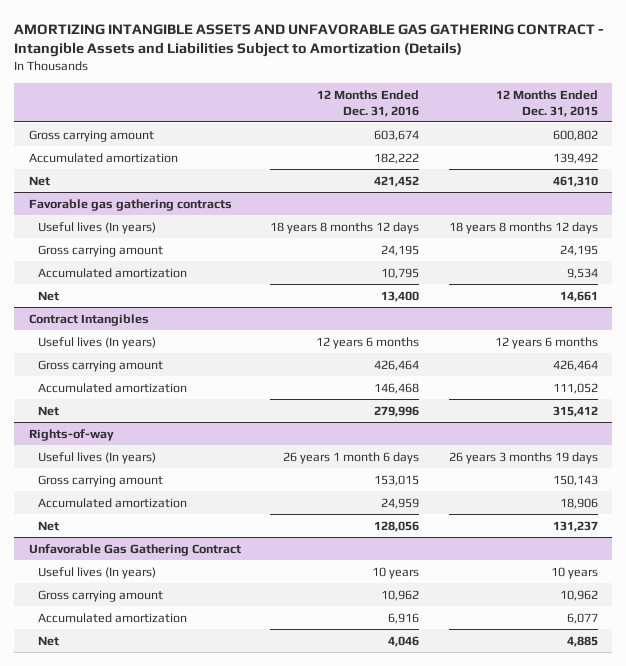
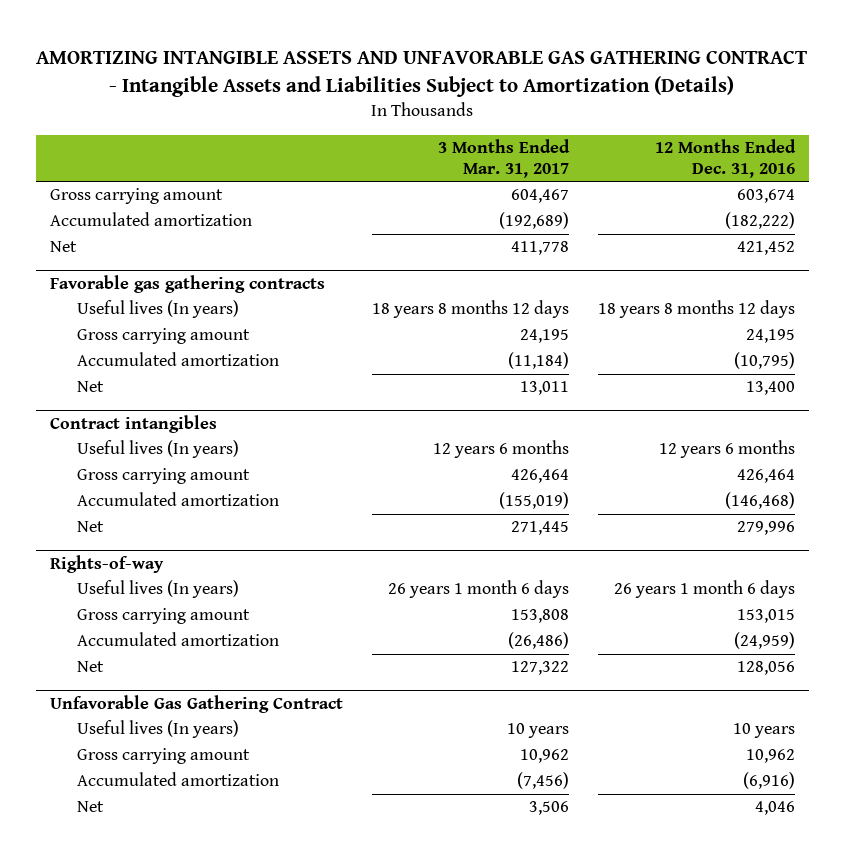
[495,89,598,117] 12 Months Ended Dec. 31, 2015 -> none
none -> [437,138,570,179] 3 Months Ended Mar. 31, 2017
[374,152,420,164] 182,222 -> [724,212,795,230] (182,222)
[381,267,420,279] 10,795 -> [733,352,795,370] (10,795)
[28,313,149,326] Contract Intangibles -> [50,415,218,434] Contract intangibles
[374,382,420,394] 146,468 -> [724,492,795,510] (146,468)
[381,497,420,509] 24,959 -> [733,632,795,650] (24,959)
[388,612,420,624] 6,916 -> [742,772,795,790] (6,916)

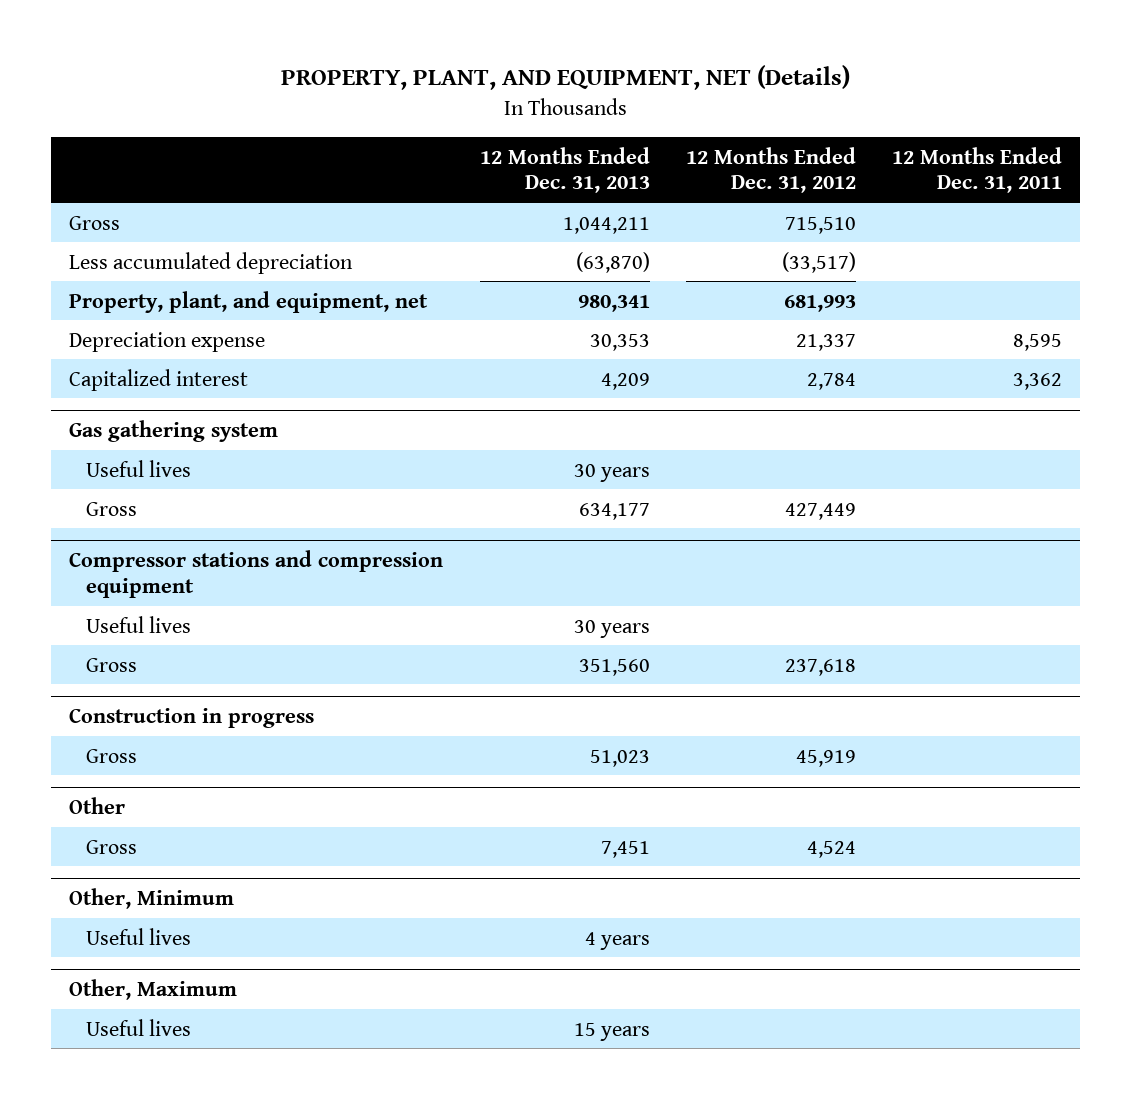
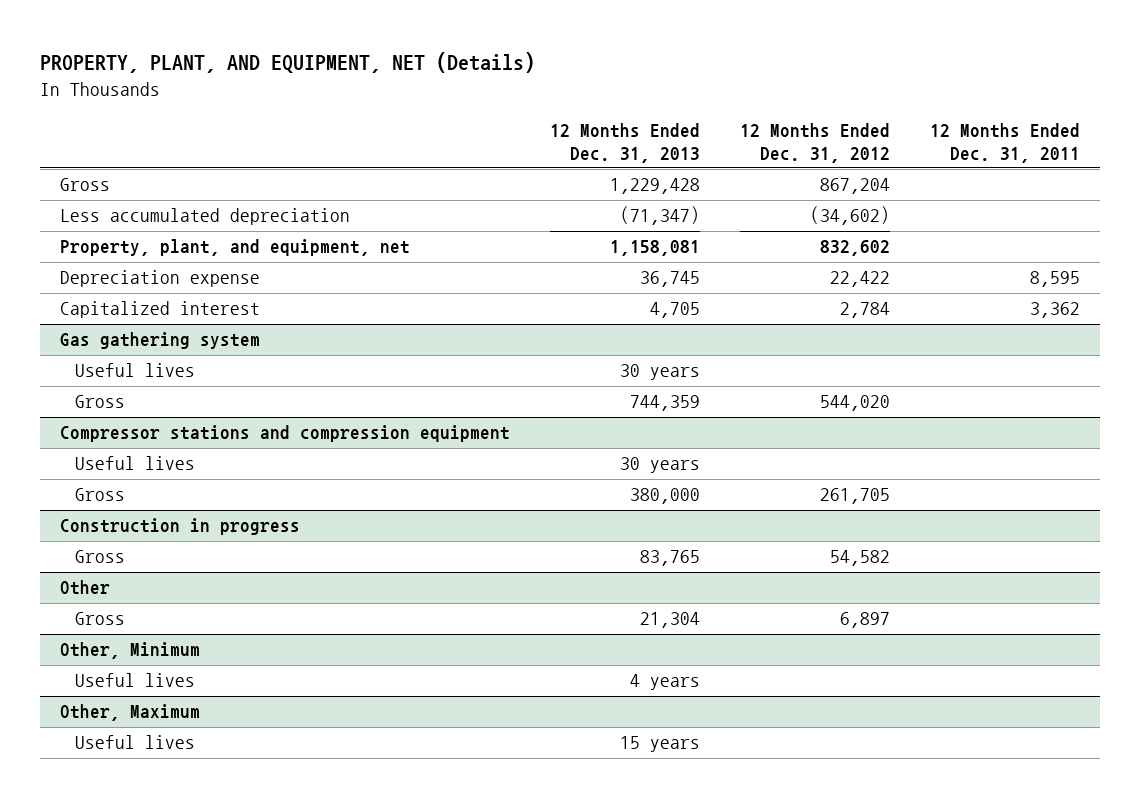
[562,216,650,234] 1,044,211 -> [609,178,700,195] 1,229,428
[784,216,856,234] 715,510 -> [820,178,891,195] 867,204
[575,251,650,273] (63,870) -> [619,206,700,226] (71,347)
[781,251,856,273] (33,517) -> [810,206,891,226] (34,602)
[577,294,650,312] 980,341 -> [609,240,700,257] 1,158,081
[783,294,856,312] 681,993 -> [820,240,891,257] 832,602
[589,333,650,351] 30,353 -> [639,271,700,288] 36,745
[795,333,856,351] 21,337 -> [830,271,891,288] 22,422
[600,372,650,390] 4,209 -> [649,302,700,319] 4,705
[578,502,650,520] 634,177 -> [629,395,700,412] 744,359
[784,502,856,520] 427,449 -> [820,395,891,412] 544,020
[578,658,650,676] 351,560 -> [629,488,700,505] 380,000
[784,658,856,676] 237,618 -> [820,488,891,505] 261,705
[589,749,650,767] 51,023 -> [639,550,700,567] 83,765
[795,749,856,767] 45,919 -> [830,550,891,567] 54,582
[600,840,650,858] 7,451 -> [639,612,700,629] 21,304
[806,840,856,858] 4,524 -> [840,612,891,629] 6,897

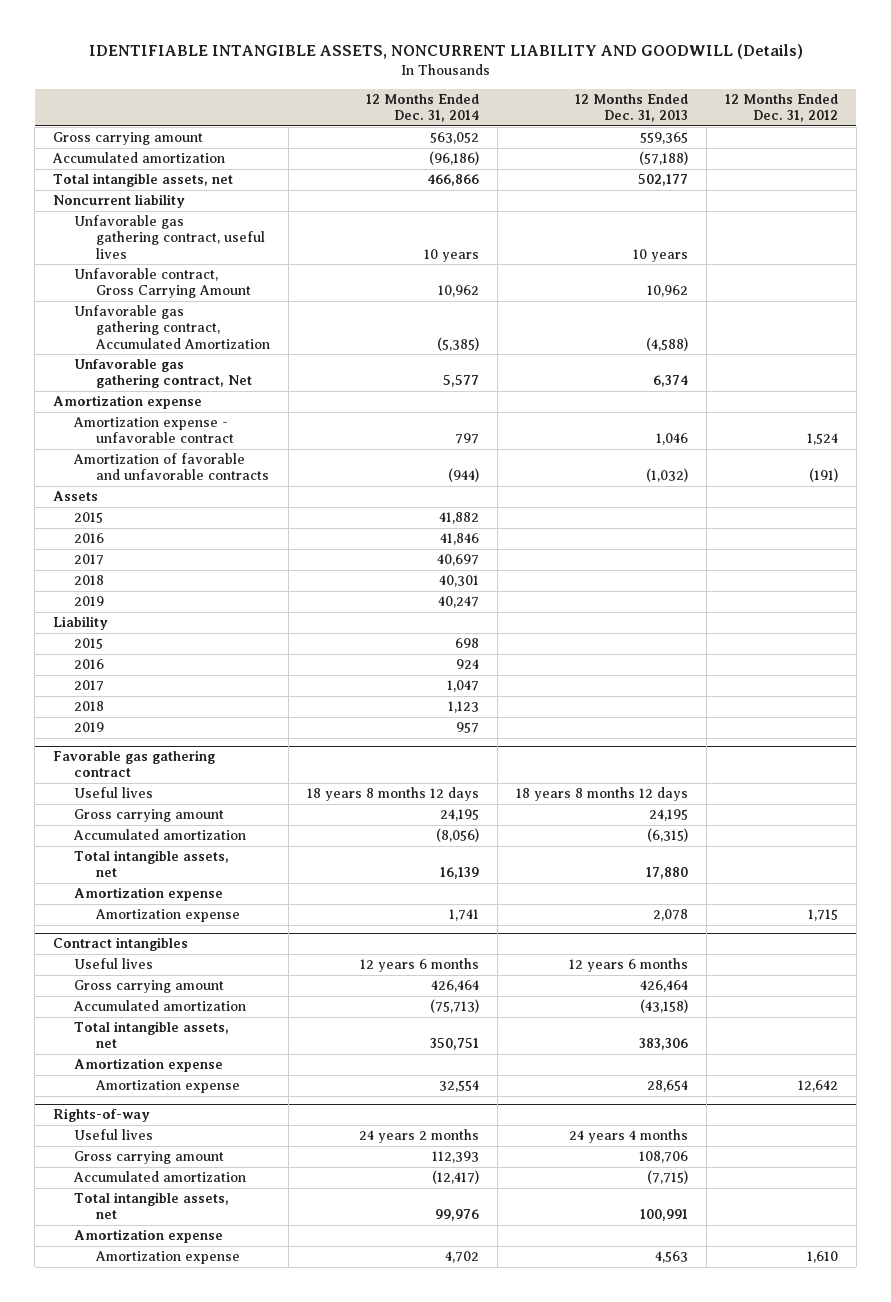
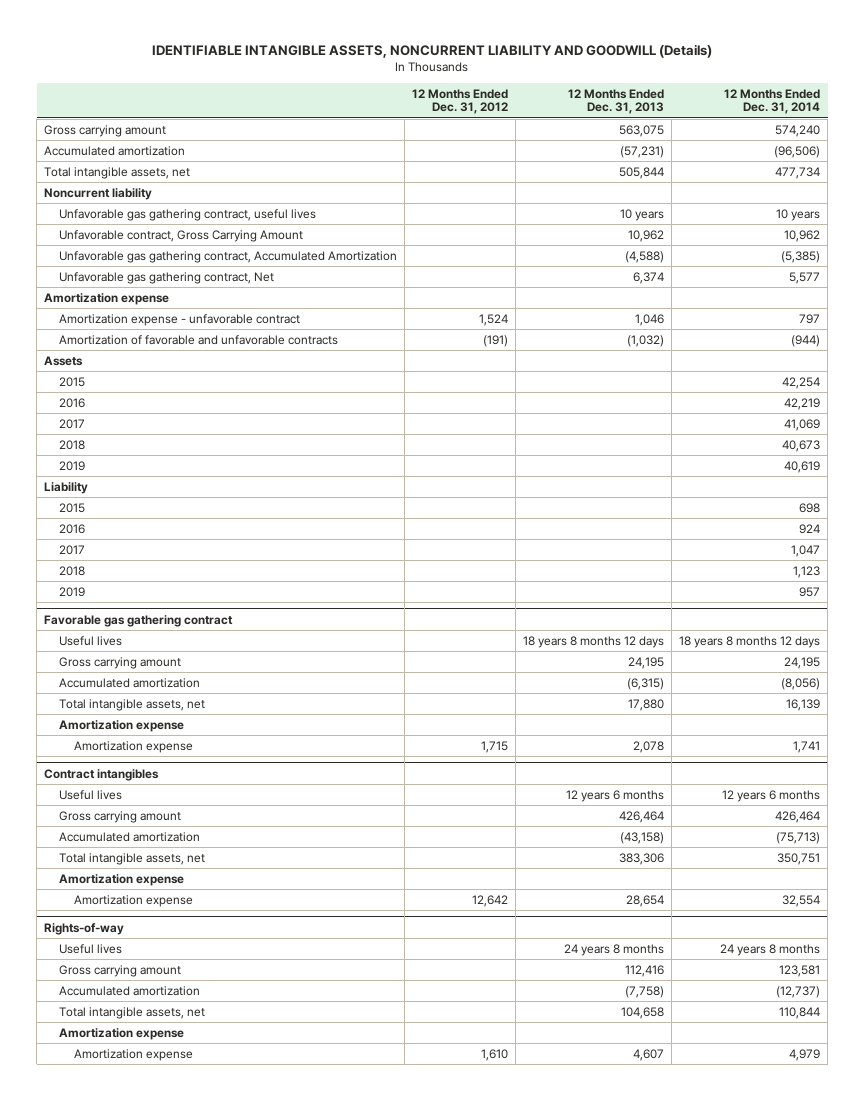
[429,132,479,145] 563,052 -> [775,124,821,137] 574,240
[639,132,688,145] 559,365 -> [619,124,665,137] 563,075
[428,151,479,166] (96,186) -> [774,145,821,158] (96,506)
[638,151,688,166] (57,188) -> [620,145,665,158] (57,231)
[426,174,479,187] 466,866 -> [775,166,821,179] 477,734
[637,174,688,187] 502,177 -> [619,166,665,179] 505,844
[438,512,479,525] 41,882 -> [782,376,821,389] 42,254
[439,533,479,546] 41,846 -> [784,397,821,410] 42,219
[436,554,479,567] 40,697 -> [784,418,821,431] 41,069
[438,575,479,588] 40,301 -> [782,439,821,452] 40,673
[437,596,479,609] 40,247 -> [784,460,821,473] 40,619
[358,1129,479,1144] 24 years 2 months -> [720,943,821,956] 24 years 8 months
[568,1129,688,1144] 24 years 4 months -> [564,943,665,956] 24 years 8 months
[431,1151,479,1164] 112,393 -> [779,964,821,977] 123,581
[638,1151,688,1164] 108,706 -> [625,964,665,977] 112,416
[431,1170,479,1185] (12,417) -> [776,985,821,998] (12,737)
[646,1170,688,1185] (7,715) -> [625,985,665,998] (7,758)
[434,1209,479,1222] 99,976 -> [779,1006,821,1019] 110,844
[639,1209,688,1222] 100,991 -> [621,1006,665,1019] 104,658
[444,1251,479,1264] 4,702 -> [789,1048,821,1061] 4,979
[654,1251,688,1264] 4,563 -> [633,1048,665,1061] 4,607

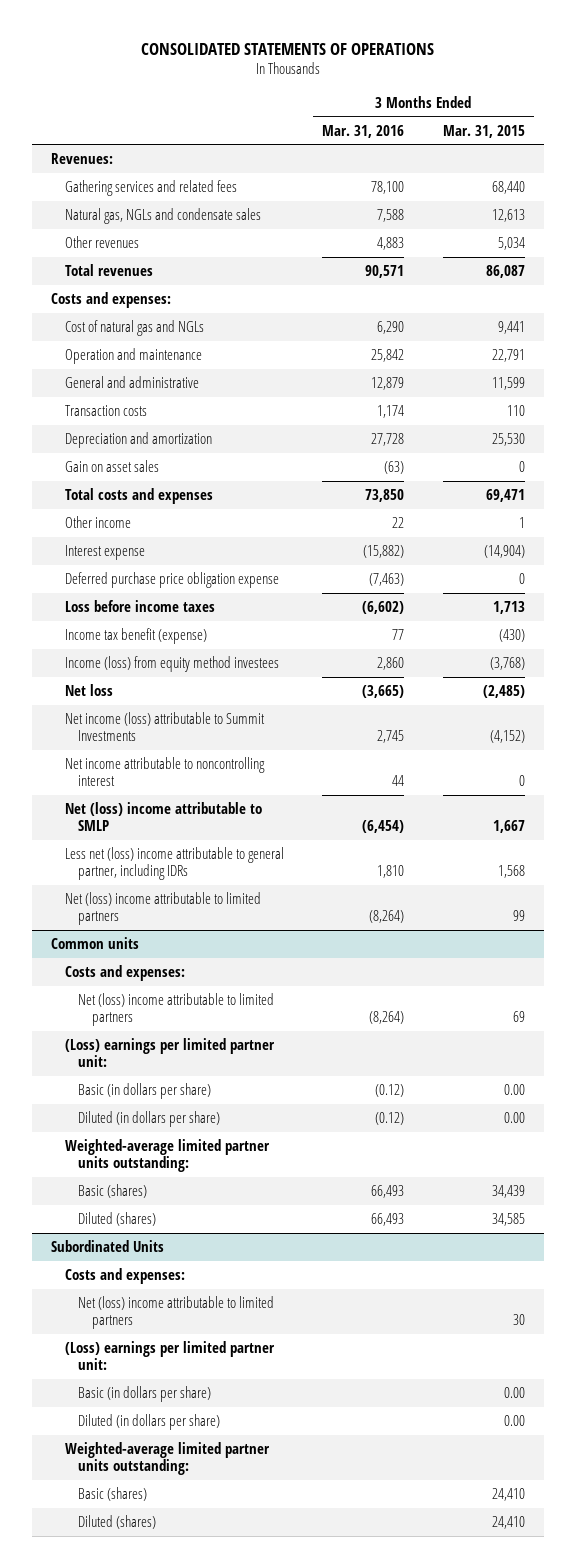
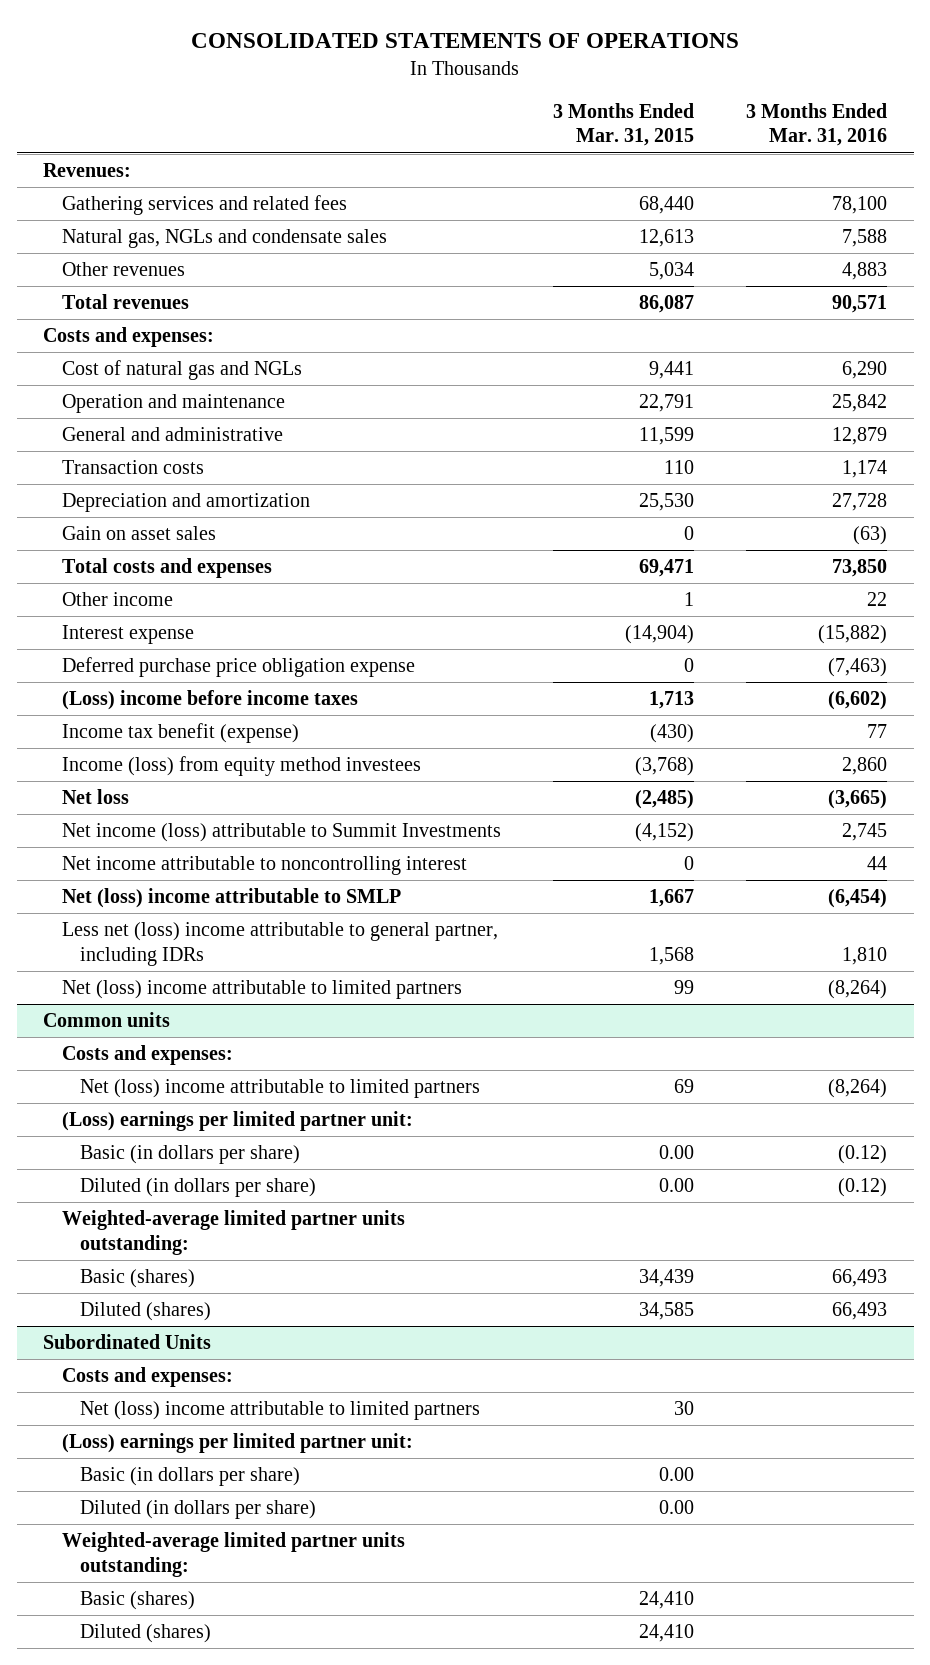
[64,600,215,613] Loss before income taxes -> [61,690,358,711] (Loss) income before income taxes

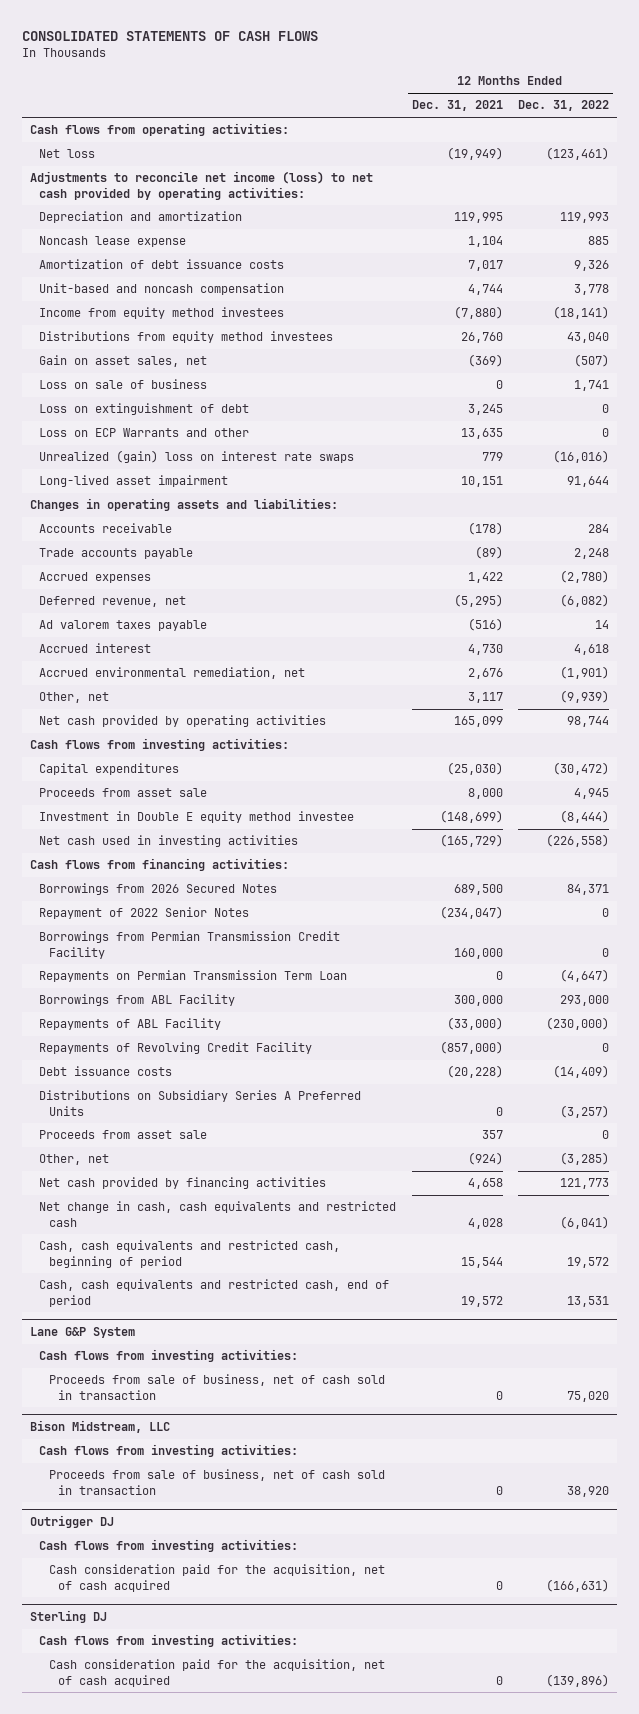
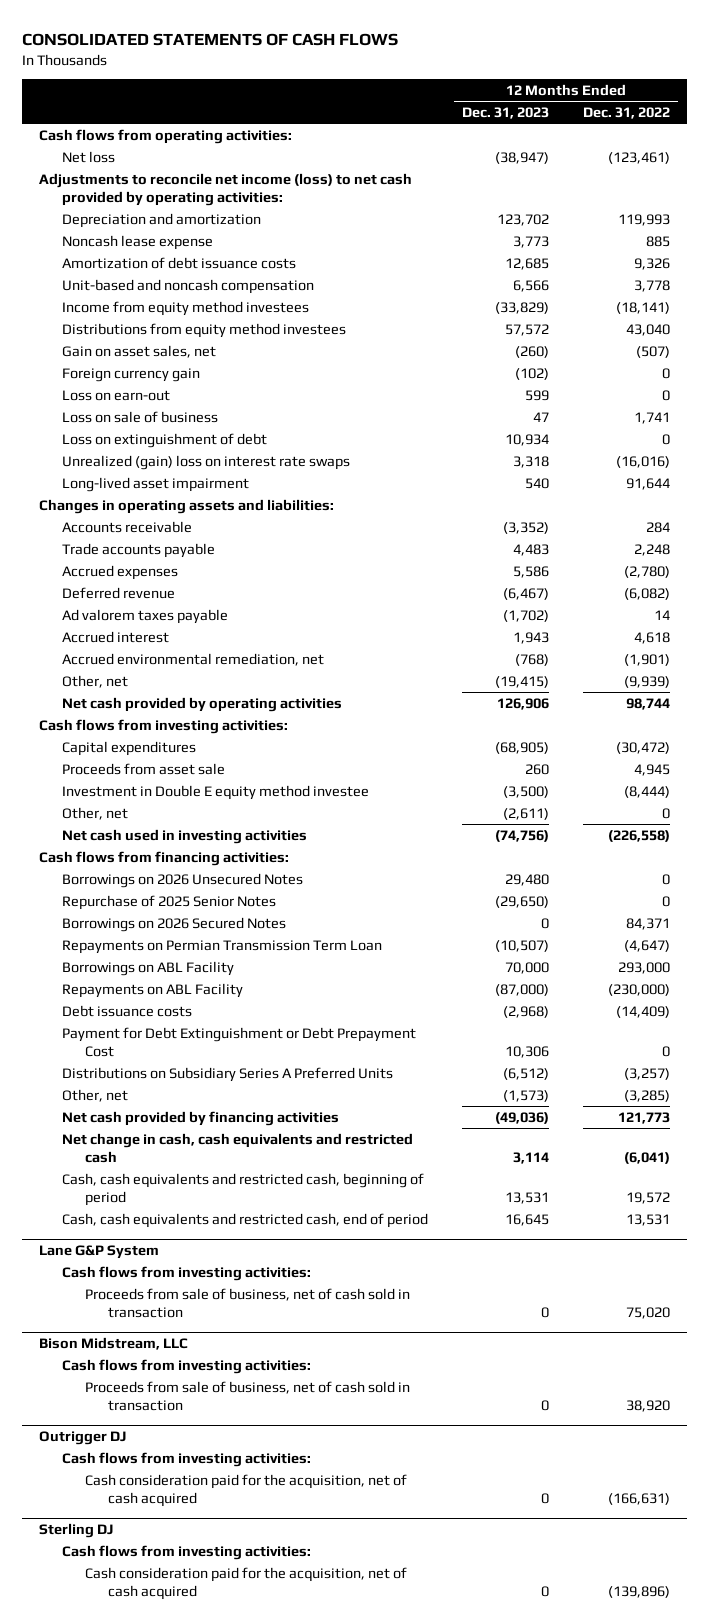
[411,100,503,112] Dec. 31, 2021 -> none
none -> [462,106,550,119] Dec. 31, 2023
none -> [62,367,201,382] Foreign currency gain
none -> [62,389,171,401] Loss on earn-out
[39,428,250,438] Loss on ECP Warrants and other -> none
[39,596,187,608] Deferred revenue, net -> [62,586,176,599] Deferred revenue
none -> [62,806,129,820] Other, net
[39,907,250,920] Repayment of 2022 Senior Notes -> none
[39,931,341,959] Borrowings from Permian Transmission Credit Facility -> none
none -> [62,872,304,888] Borrowings on 2026 Unsecured Notes
none -> [62,894,277,910] Repurchase of 2025 Senior Notes
[39,883,278,896] Borrowings from 2026 Secured Notes -> [62,916,287,932] Borrowings on 2026 Secured Notes
[39,1042,313,1055] Repayments of Revolving Credit Facility -> none
[39,994,236,1007] Borrowings from ABL Facility -> [62,960,235,976] Borrowings on ABL Facility
[39,1018,222,1031] Repayments of ABL Facility -> [62,982,244,998] Repayments on ABL Facility
none -> [62,1026,417,1057] Payment for Debt Extinguishment or Debt Prepayment Cost
[39,1130,208,1140] Proceeds from asset sale -> none

